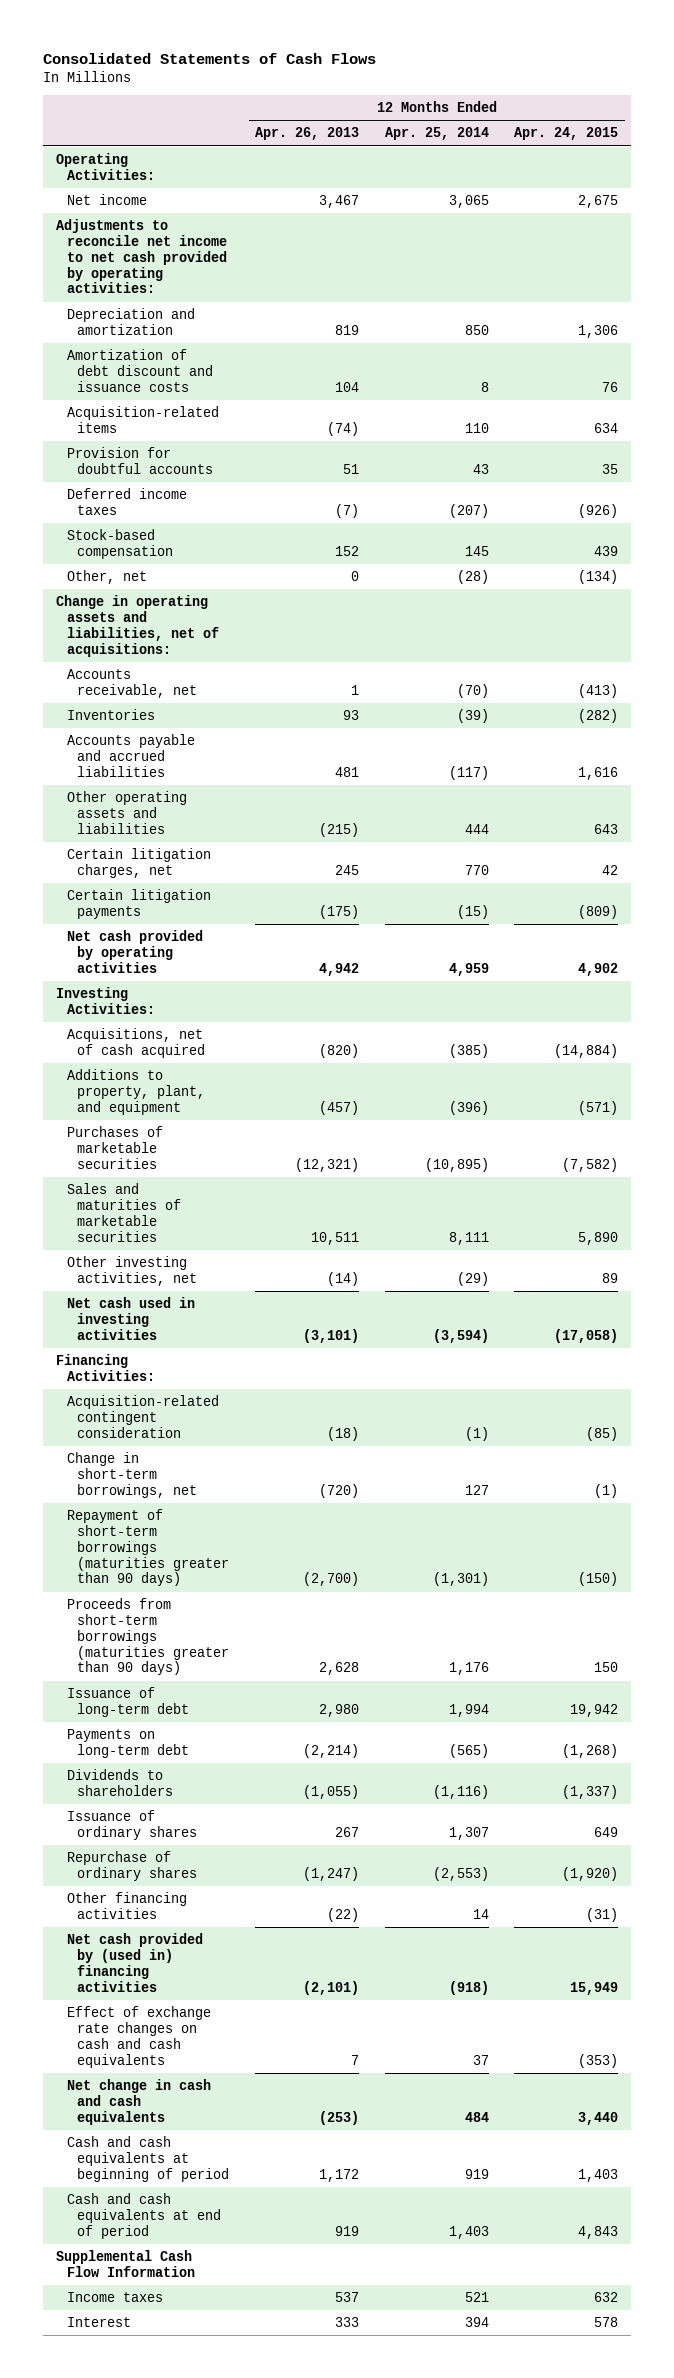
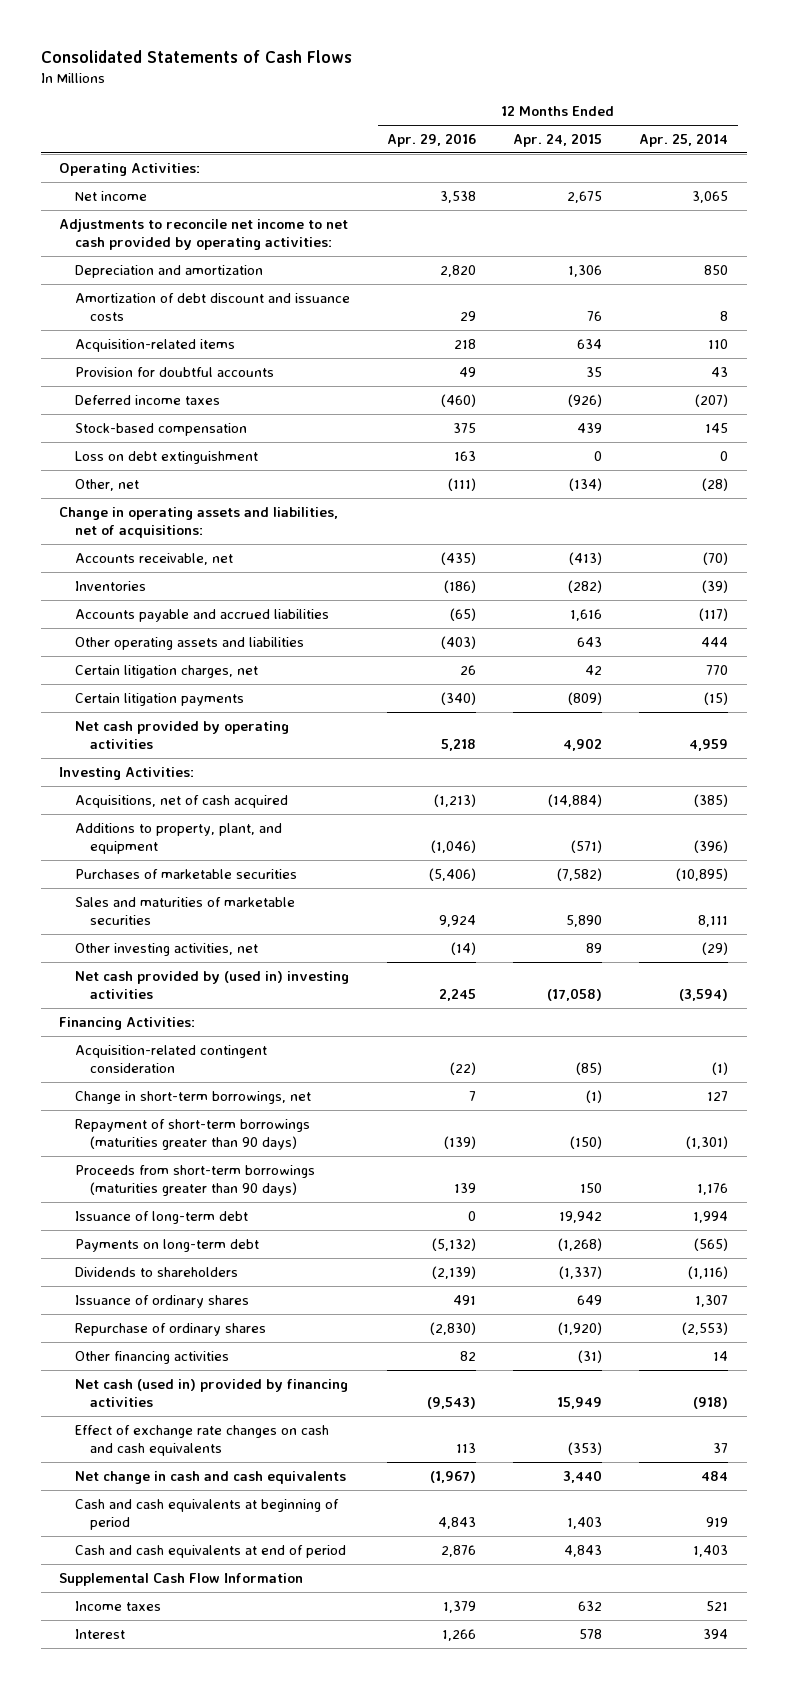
[255,127,360,141] Apr. 26, 2013 -> none
none -> [386,133,476,148] Apr. 29, 2016
none -> [74,450,258,464] Loss on debt extinguishment
[66,1297,195,1340] Net cash used in investing activities -> [74,970,349,1000] Net cash provided by (used in) investing activities
[66,1933,203,1992] Net cash provided by (used in) financing activities -> [74,1378,348,1408] Net cash (used in) provided by financing activities

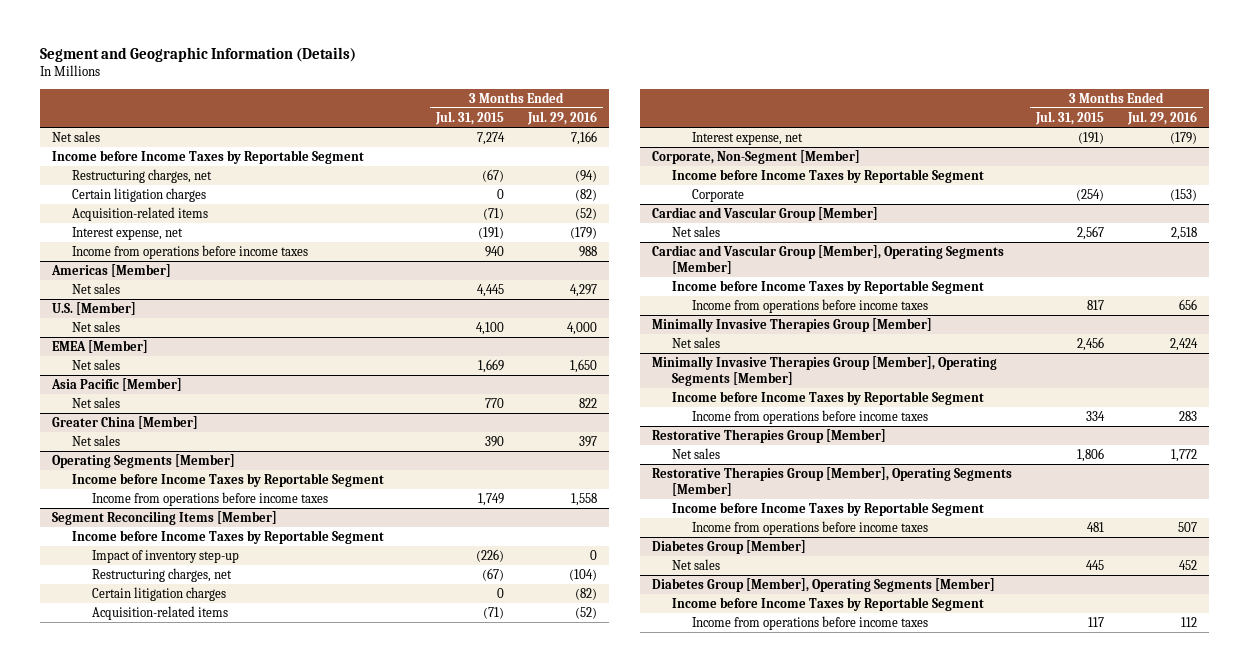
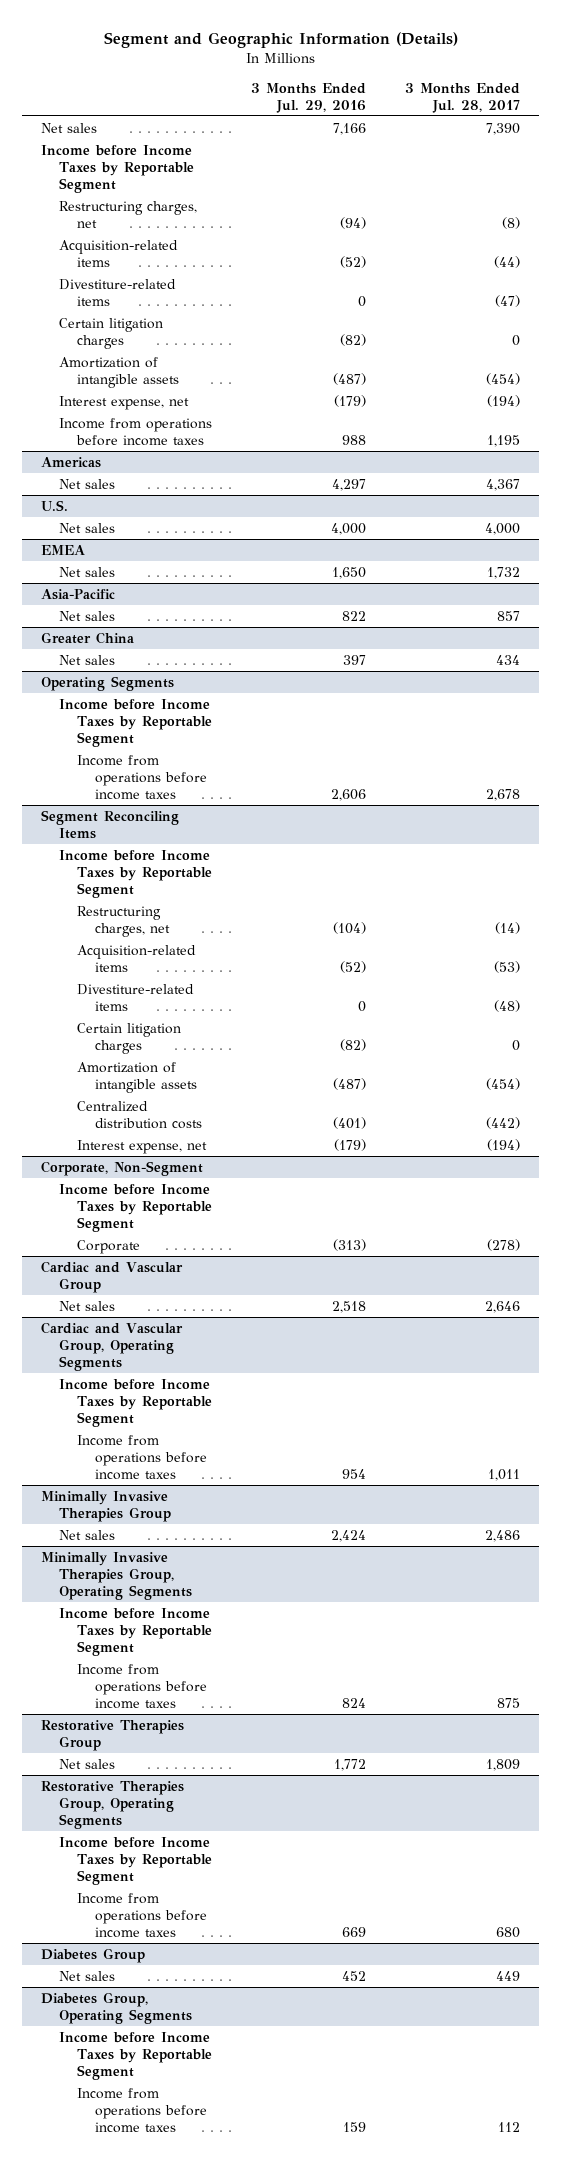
[434,110,504,125] Jul. 31, 2015 -> none
none -> [404,82,520,113] 3 Months Ended Jul. 28, 2017
none -> [59,278,177,306] Divestiture-related items
[71,187,206,202] Certain litigation charges -> [59,317,164,349] Certain litigation charges
none -> [59,356,180,388] Amortization of intangible assets
[51,263,172,277] Americas [Member] -> [41,456,102,468] Americas
[52,301,137,315] U.S. [Member] -> [41,499,69,511] U.S.
[52,339,149,353] EMEA [Member] -> [41,544,86,555] EMEA
[51,377,183,391] Asia Pacific [Member] -> [41,588,116,600] Asia-Pacific
[52,415,199,429] Greater China [Member] -> [41,631,135,644] Greater China
[52,453,236,468] Operating Segments [Member] -> [41,675,175,691] Operating Segments
[570,492,597,506] 1,558 -> [331,789,367,802] 2,606
[52,510,278,525] Segment Reconciling Items [Member] -> [41,809,180,839] Segment Reconciling Items
[91,549,239,563] Impact of inventory step-up -> none
[91,586,226,601] Certain litigation charges -> none
none -> [77,983,195,1011] Divestiture-related items
none -> [77,1022,182,1054] Certain litigation charges
none -> [77,1061,197,1093] Amortization of intangible assets
none -> [77,1100,202,1129] Centralized distribution costs
[652,149,861,164] Corporate, Non-Segment [Member] -> [41,1160,204,1176] Corporate, Non-Segment
[1169,188,1197,201] (153) -> [333,1238,367,1251] (313)
[652,206,879,221] Cardiac and Vascular Group [Member] -> [41,1260,184,1293] Cardiac and Vascular Group
[652,244,1005,274] Cardiac and Vascular Group [Member], Operating Segments [Member] -> [41,1321,184,1372] Cardiac and Vascular Group, Operating Segments
[1178,298,1197,310] 656 -> [342,1469,367,1480] 954
[652,317,933,332] Minimally Invasive Therapies Group [Member] -> [41,1490,172,1522] Minimally Invasive Therapies Group
[652,355,998,386] Minimally Invasive Therapies Group [Member], Operating Segments [Member] -> [41,1551,193,1601] Minimally Invasive Therapies Group, Operating Segments
[1178,410,1197,421] 283 -> [342,1698,367,1709] 824
[652,428,887,443] Restorative Therapies Group [Member] -> [41,1719,185,1751] Restorative Therapies Group
[652,466,1013,496] Restorative Therapies Group [Member], Operating Segments [Member] -> [41,1780,185,1830] Restorative Therapies Group, Operating Segments
[1177,521,1197,532] 507 -> [342,1927,367,1938] 669
[652,539,807,554] Diabetes Group [Member] -> [41,1947,146,1963] Diabetes Group
[652,577,996,592] Diabetes Group [Member], Operating Segments [Member] -> [41,1991,193,2024] Diabetes Group, Operating Segments
[1180,616,1197,627] 112 -> [343,2122,367,2133] 159

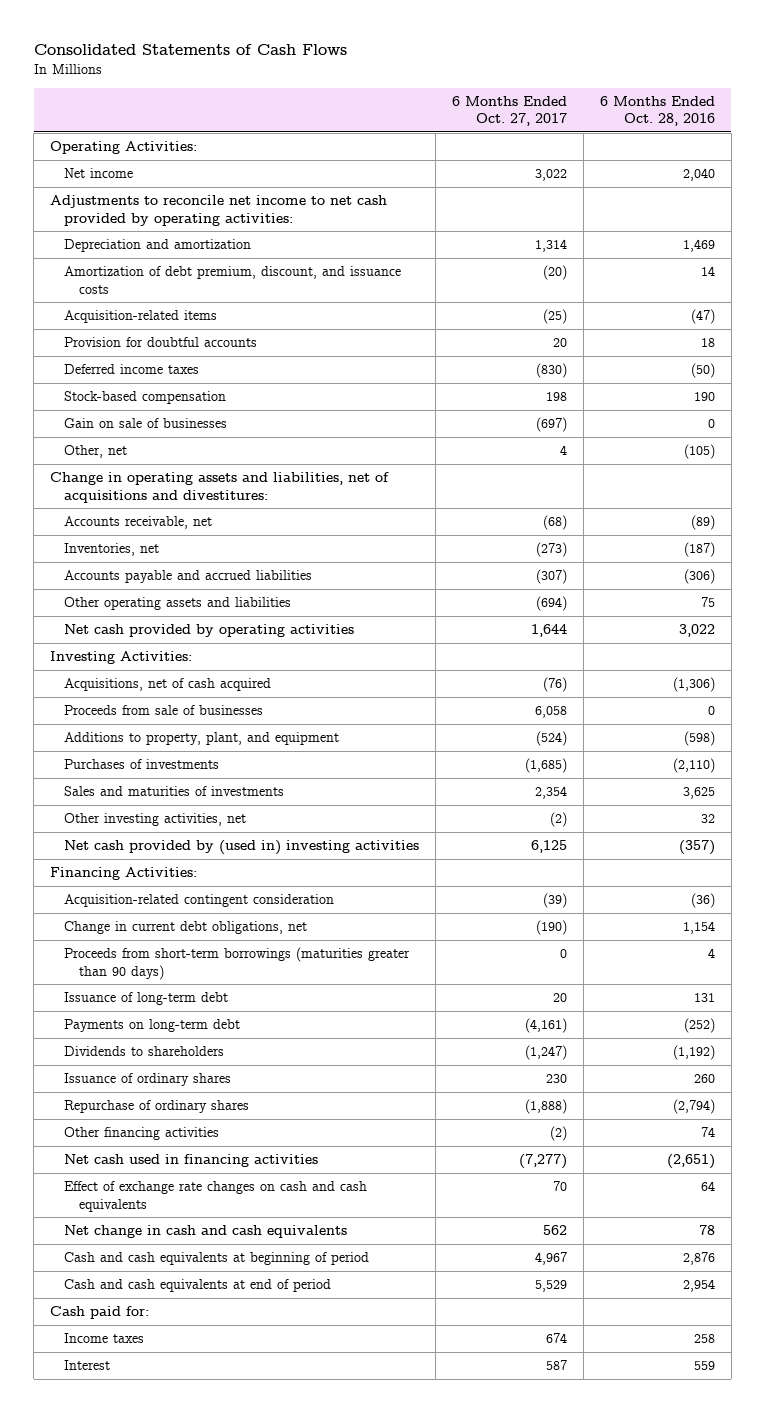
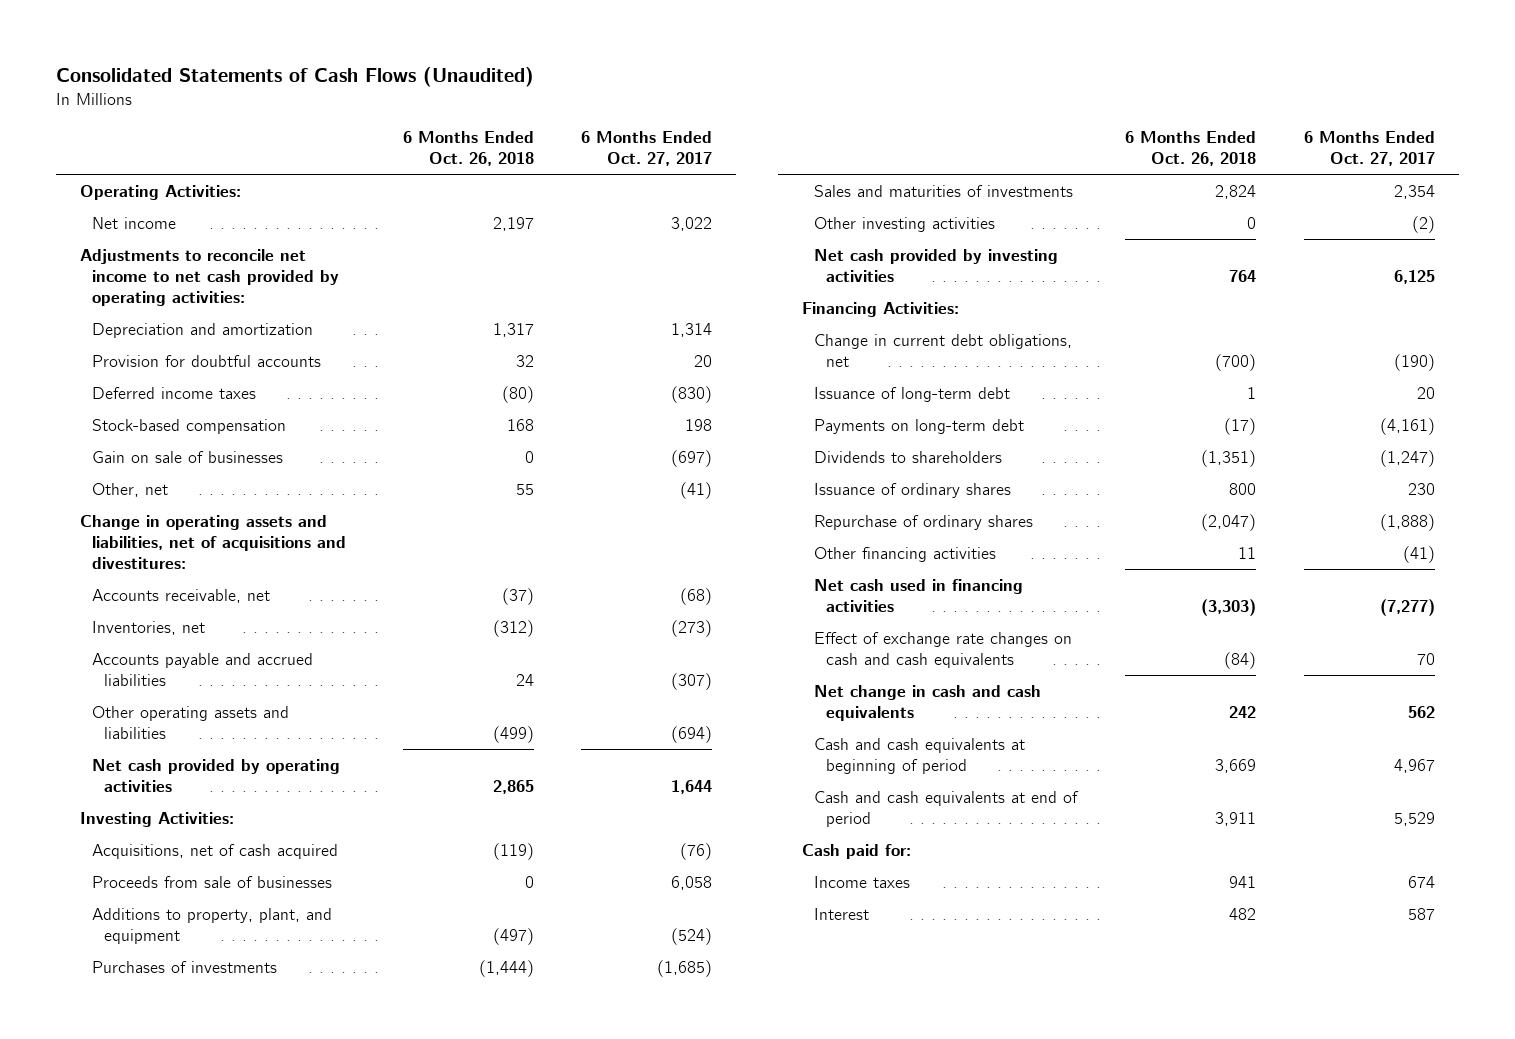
[33,44,347,56] Consolidated Statements of Cash Flows -> [56,67,535,88] Consolidated Statements of Cash Flows (Unaudited)
[599,95,715,127] 6 Months Ended Oct. 28, 2016 -> none
none -> [402,131,534,167] 6 Months Ended Oct. 26, 2018
[64,266,402,294] Amortization of debt premium, discount, and issuance costs -> none
[64,310,218,324] Acquisition-related items -> none
[560,445,568,456] 4 -> [680,481,713,499] (41)
[64,813,247,827] Other investing activities, net -> [814,216,996,232] Other investing activities
[64,840,420,856] Net cash provided by (used in) investing activities -> [814,248,1059,282] Net cash provided by investing activities
[64,894,335,908] Acquisition-related contingent consideration -> none
[64,947,411,980] Proceeds from short-term borrowings (maturities greater than 90 days) -> none
[550,1126,568,1142] (2) -> [1402,545,1435,563] (41)

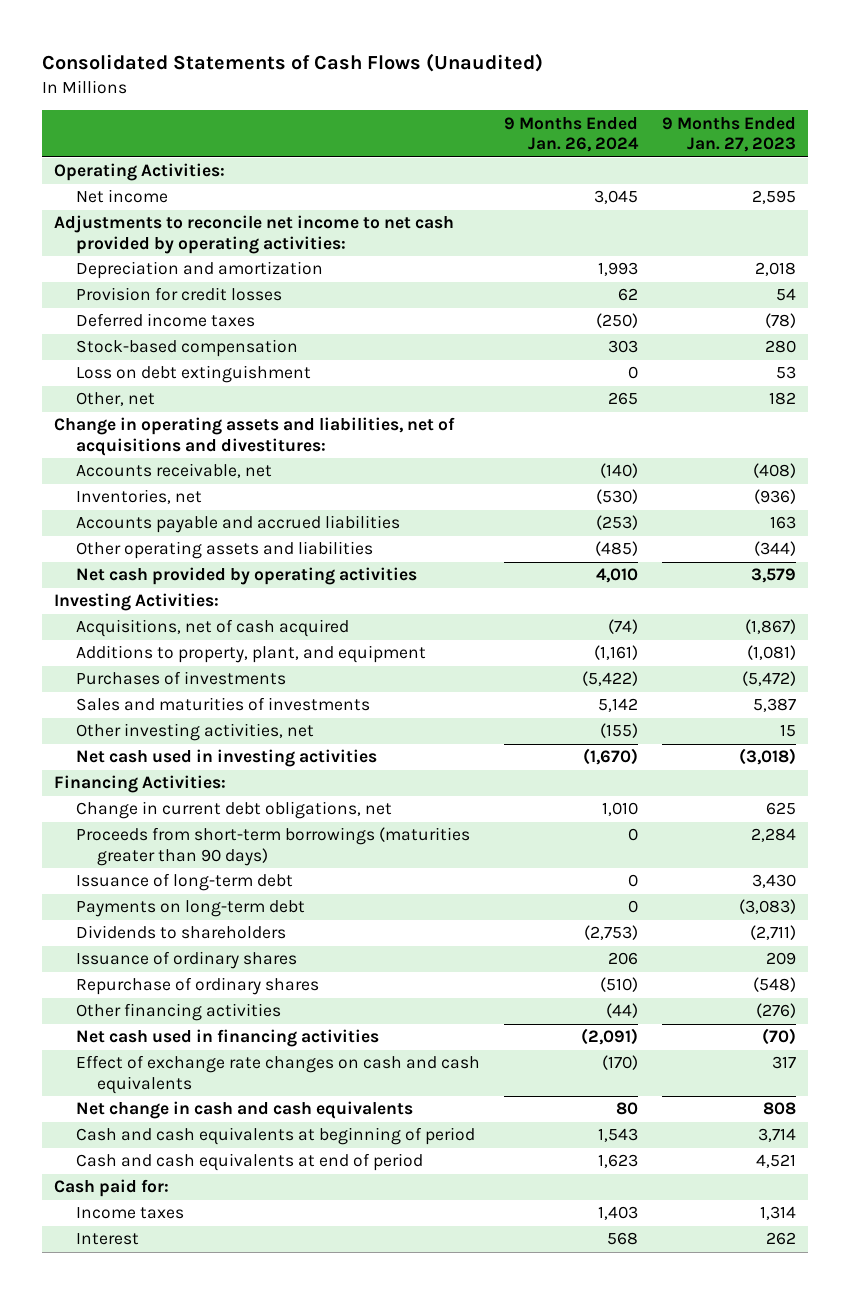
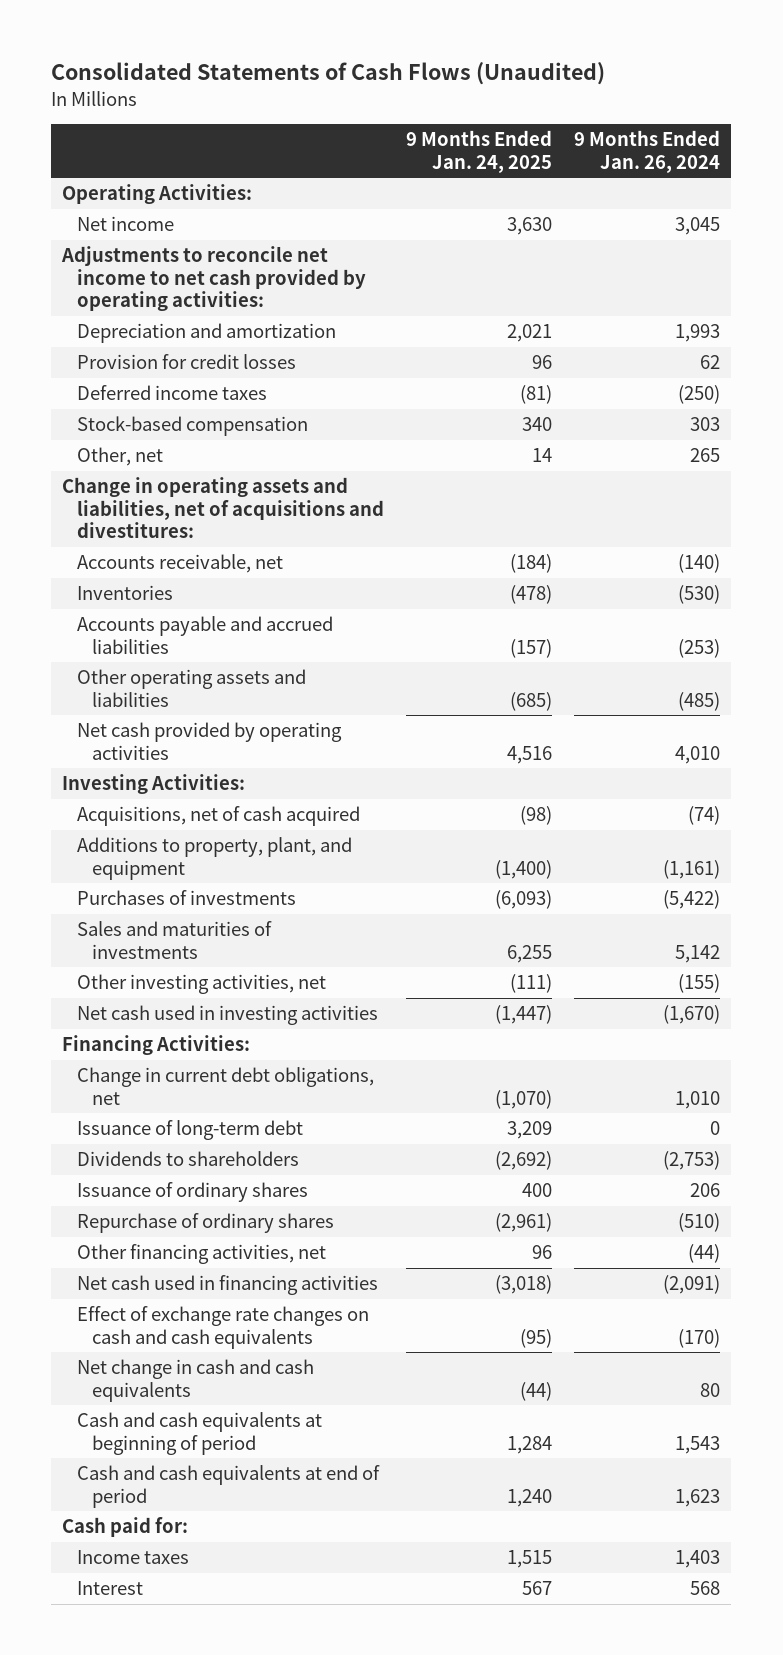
[661,116,796,153] 9 Months Ended Jan. 27, 2023 -> none
none -> [406,130,553,174] 9 Months Ended Jan. 24, 2025
[75,365,311,384] Loss on debt extinguishment -> none
[75,489,202,505] Inventories, net -> [77,585,174,601] Inventories
[75,827,470,866] Proceeds from short-term borrowings (maturities greater than 90 days) -> none
[75,900,305,918] Payments on long-term debt -> none
[75,1003,281,1022] Other financing activities -> [77,1244,327,1265] Other financing activities, net

